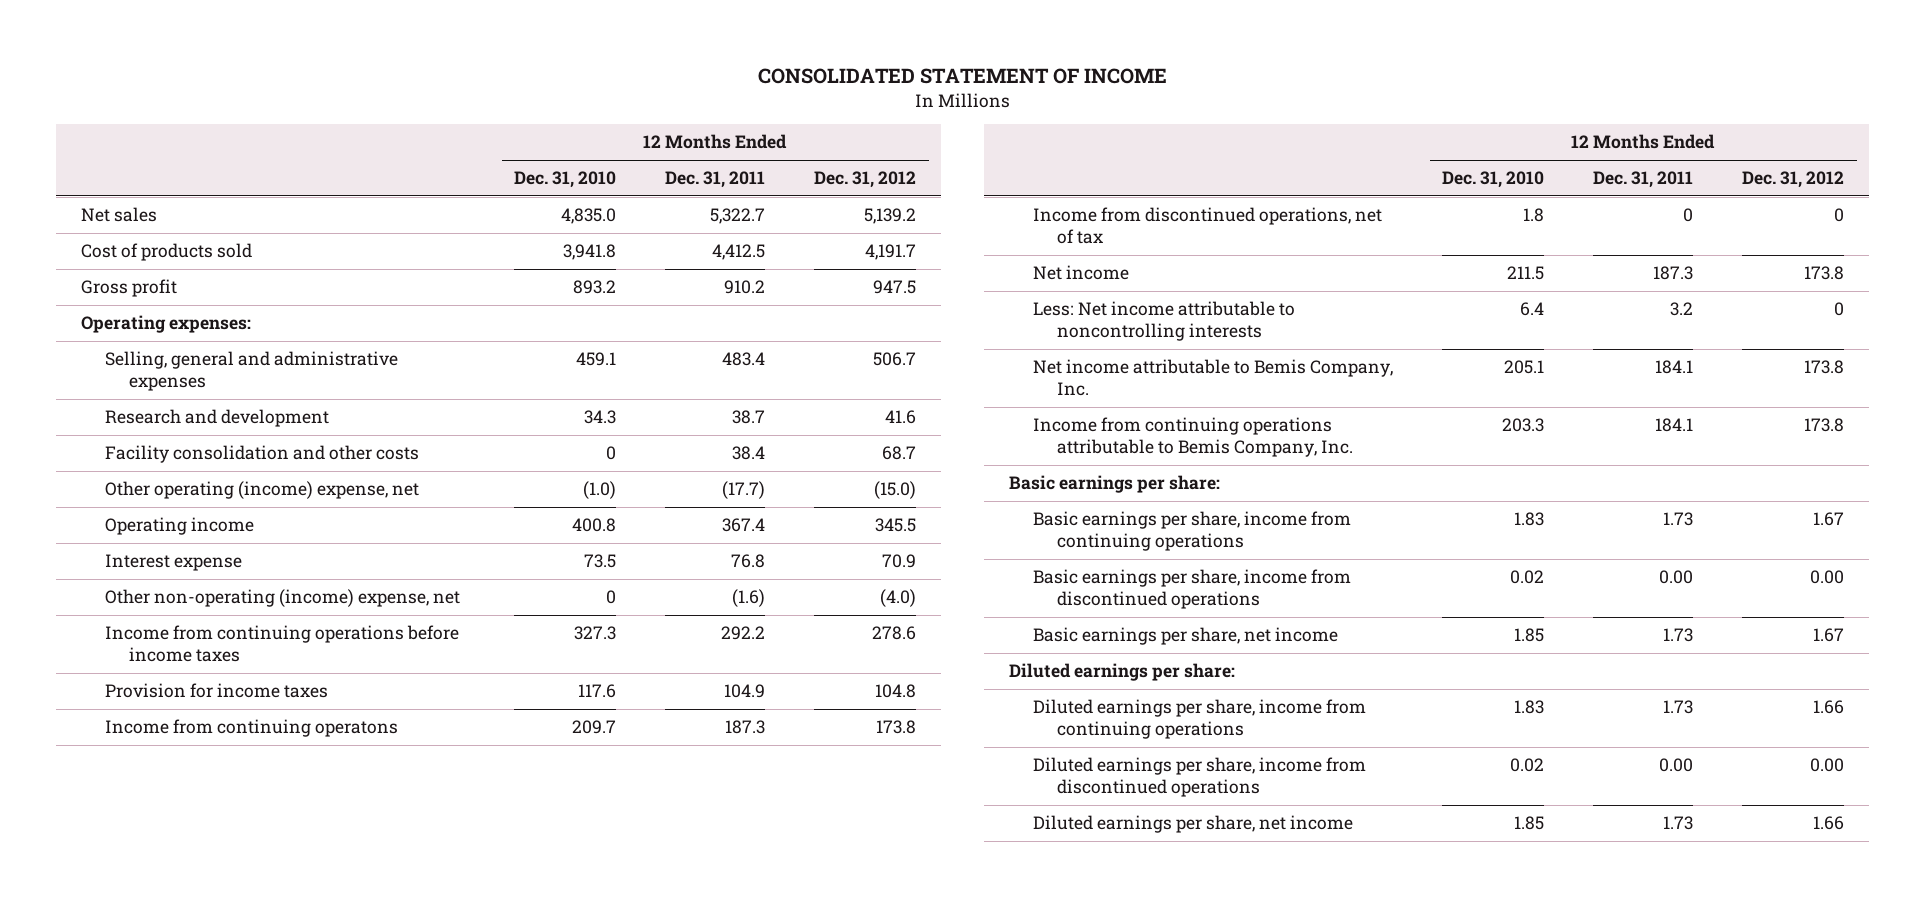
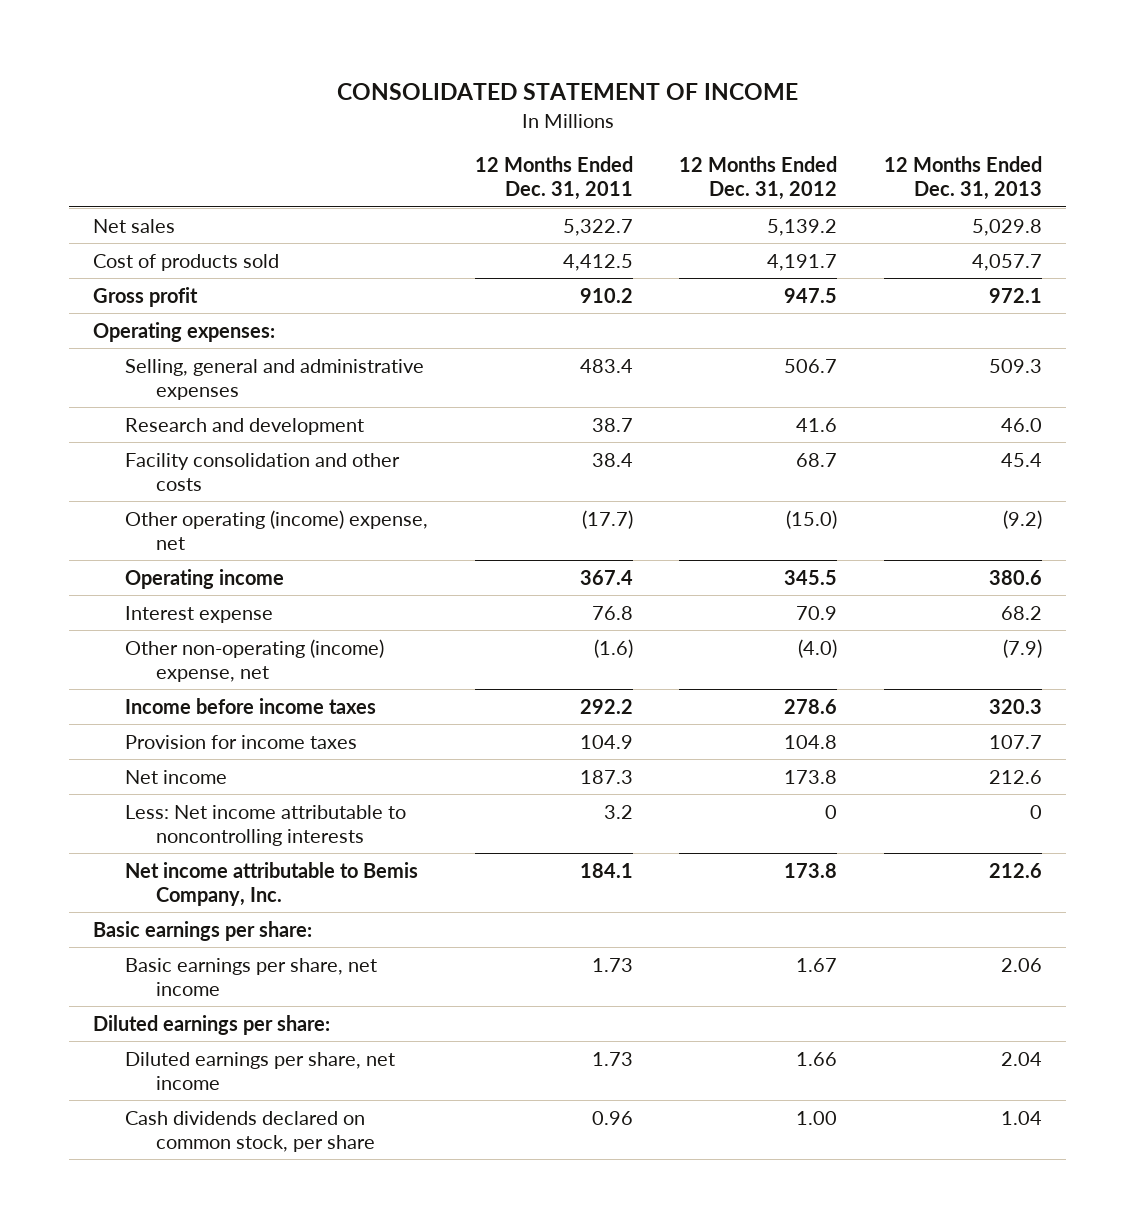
[514,171,617,189] Dec. 31, 2010 -> none
none -> [884,156,1043,201] 12 Months Ended Dec. 31, 2013
[104,625,459,663] Income from continuing operations before income taxes -> [124,697,376,714] Income before income taxes
[104,719,398,738] Income from continuing operatons -> none
[1032,207,1382,245] Income from discontinued operations, net of tax -> none
[1032,417,1353,458] Income from continuing operations attributable to Bemis Company, Inc. -> none
[1032,511,1351,552] Basic earnings per share, income from continuing operations -> none
[1032,569,1351,610] Basic earnings per share, income from discontinued operations -> none
[1032,699,1366,740] Diluted earnings per share, income from continuing operations -> none
[1032,757,1366,798] Diluted earnings per share, income from discontinued operations -> none
none -> [124,1110,376,1152] Cash dividends declared on common stock, per share

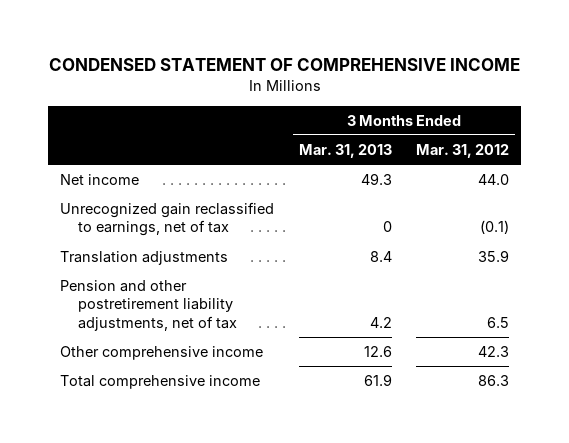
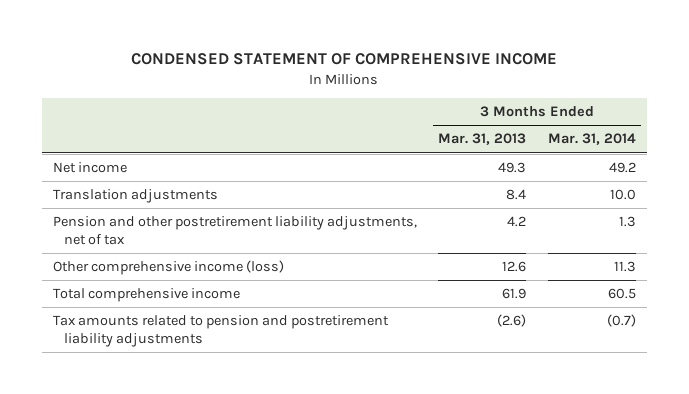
[415,143,509,158] Mar. 31, 2012 -> none
none -> [547,133,636,146] Mar. 31, 2014
[60,201,275,237] Unrecognized gain reclassified to earnings, net of tax -> none
[60,345,264,360] Other comprehensive income -> [52,260,284,276] Other comprehensive income (loss)
none -> [52,315,389,347] Tax amounts related to pension and postretirement liability adjustments

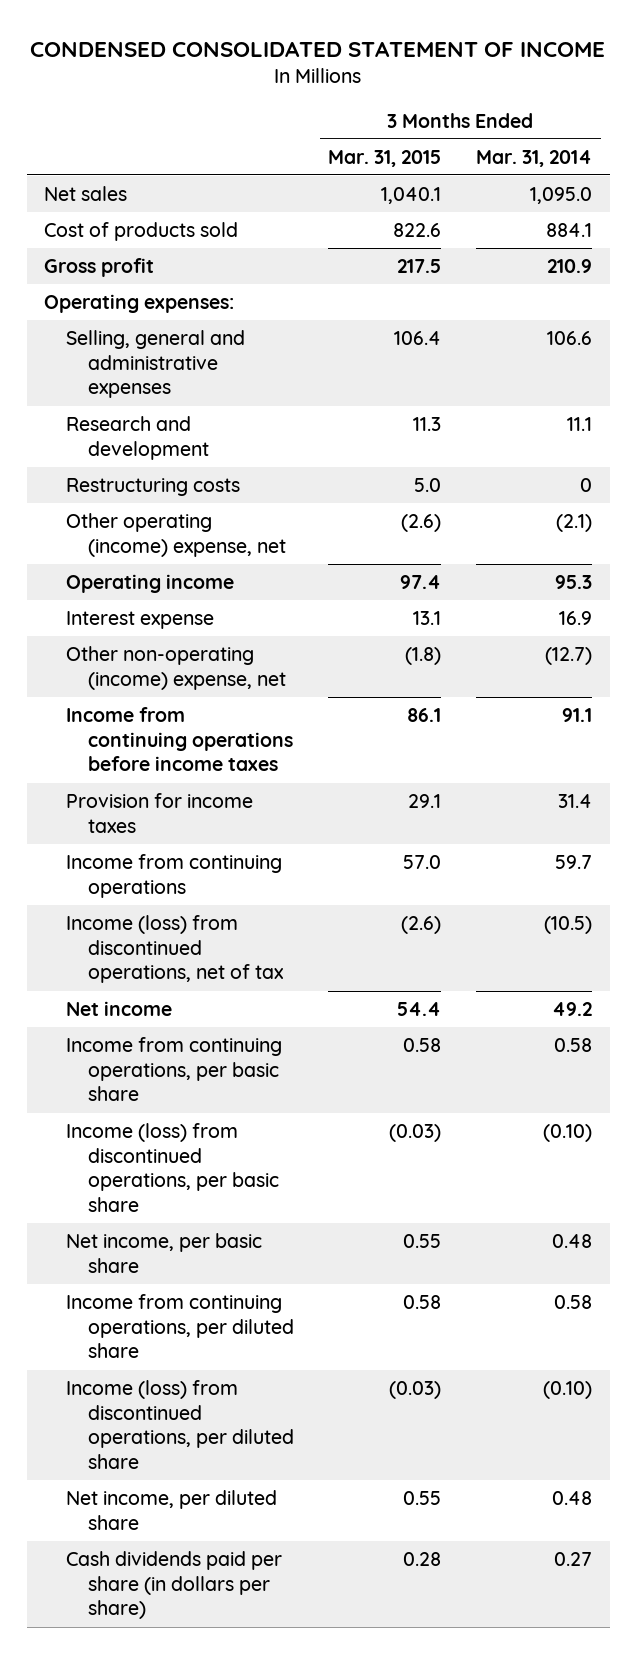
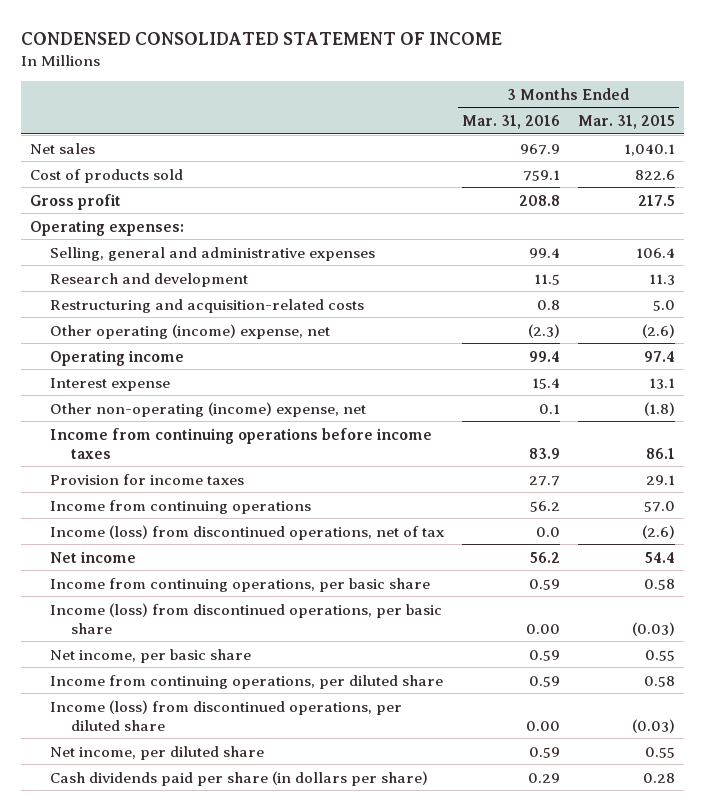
[476,149,593,167] Mar. 31, 2014 -> none
none -> [462,115,561,130] Mar. 31, 2016
[65,477,240,496] Restructuring costs -> [50,298,365,313] Restructuring and acquisition-related costs

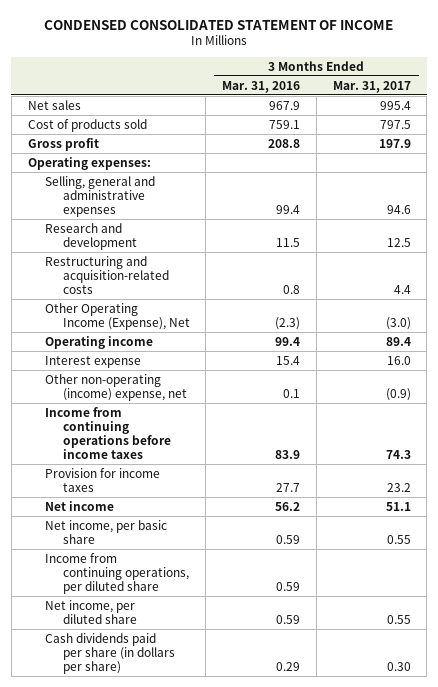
[577,115,675,130] Mar. 31, 2015 -> none
none -> [332,80,411,93] Mar. 31, 2017
[50,323,331,339] Other operating (income) expense, net -> [45,302,190,330] Other Operating Income (Expense), Net
[50,499,312,514] Income from continuing operations -> none
[50,524,445,540] Income (loss) from discontinued operations, net of tax -> none
[50,577,431,592] Income from continuing operations, per basic share -> none
[50,602,443,634] Income (loss) from discontinued operations, per basic share -> none
[50,699,403,731] Income (loss) from discontinued operations, per diluted share -> none

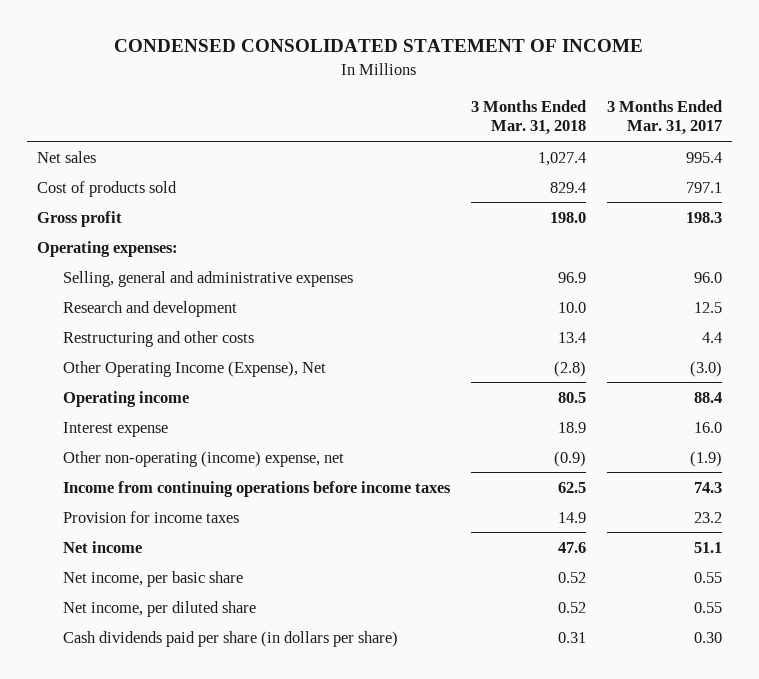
[222,80,301,93] Mar. 31, 2016 -> none
none -> [470,99,586,136] 3 Months Ended Mar. 31, 2018
[379,119,411,129] 797.5 -> [685,181,722,193] 797.1
[378,138,411,148] 197.9 -> [685,211,722,223] 198.3
[386,205,411,215] 94.6 -> [693,271,722,283] 96.0
[45,255,169,295] Restructuring and acquisition-related costs -> [63,330,255,347] Restructuring and other costs
[385,336,411,346] 89.4 -> [693,391,722,403] 88.4
[385,387,411,401] (0.9) -> [689,450,722,467] (1.9)
[45,552,189,595] Income from continuing operations, per diluted share -> none

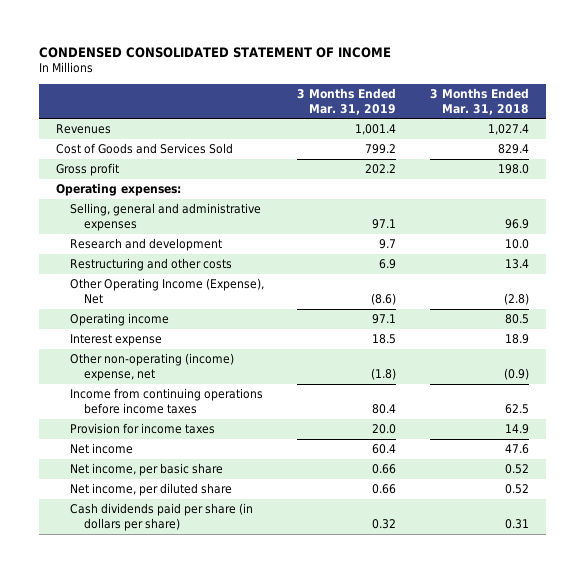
[606,99,722,136] 3 Months Ended Mar. 31, 2017 -> none
none -> [297,87,397,115] 3 Months Ended Mar. 31, 2019
[37,150,97,163] Net sales -> [55,124,111,135] Revenues
[37,180,178,197] Cost of products sold -> [55,143,233,155] Cost of Goods and Services Sold

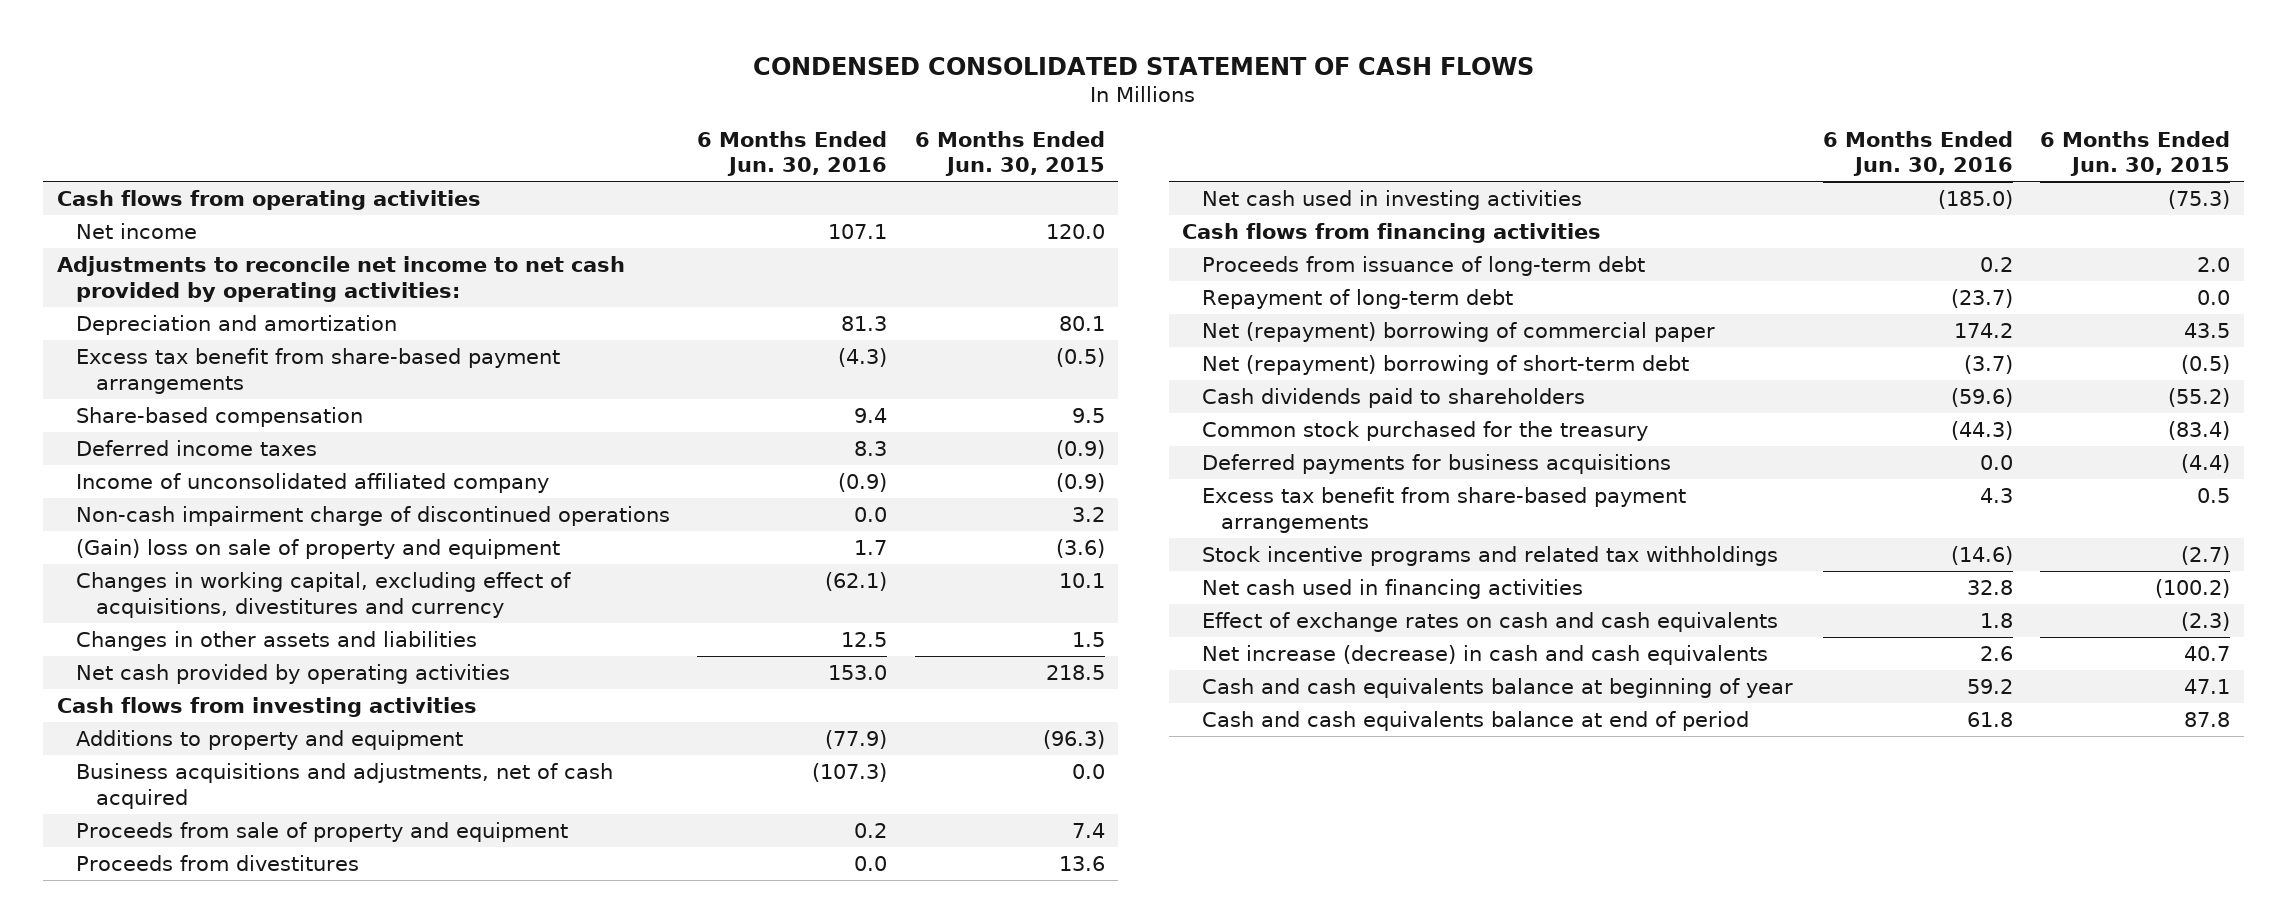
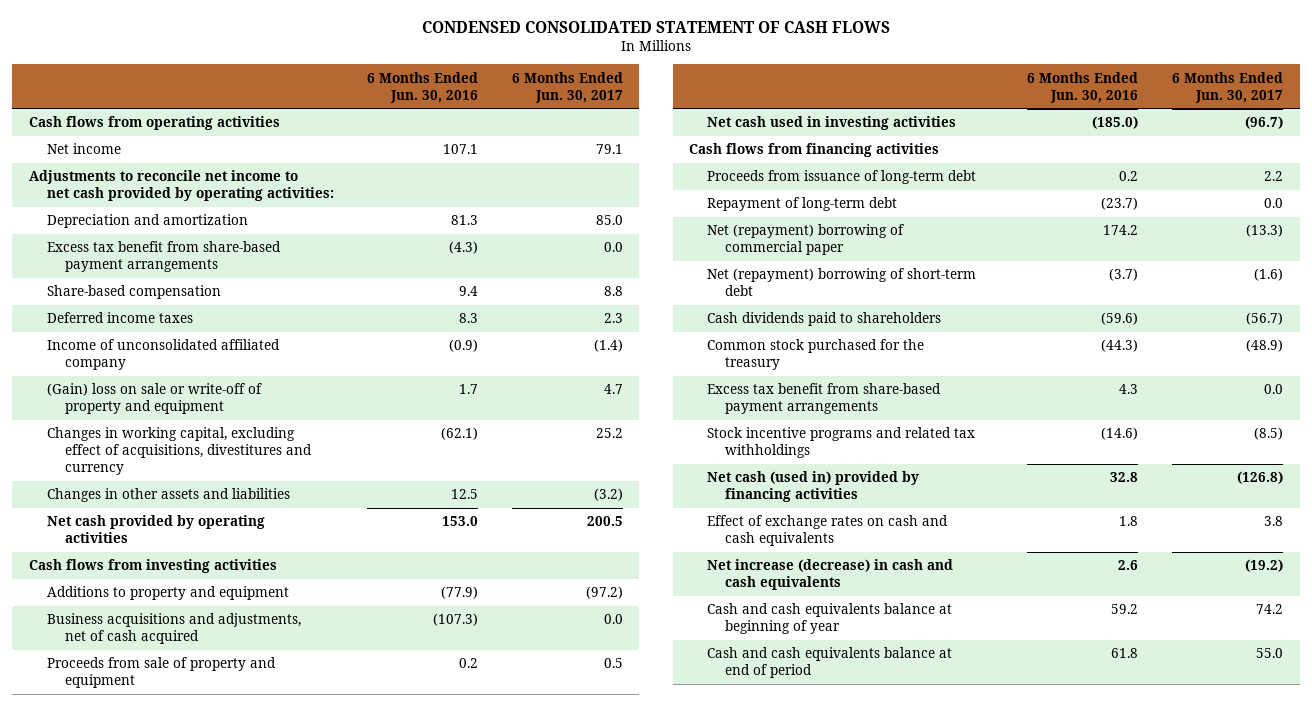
[914,130,1105,177] 6 Months Ended Jun. 30, 2015 -> none
none -> [511,71,623,103] 6 Months Ended Jun. 30, 2017
[76,506,671,527] Non-cash impairment charge of discontinued operations -> none
[76,539,561,560] (Gain) loss on sale of property and equipment -> [46,383,262,415] (Gain) loss on sale or write-off of property and equipment
[76,855,360,872] Proceeds from divestitures -> none
[1201,454,1671,475] Deferred payments for business acquisitions -> none
[1201,579,1583,600] Net cash used in financing activities -> [707,471,920,503] Net cash (used in) provided by financing activities

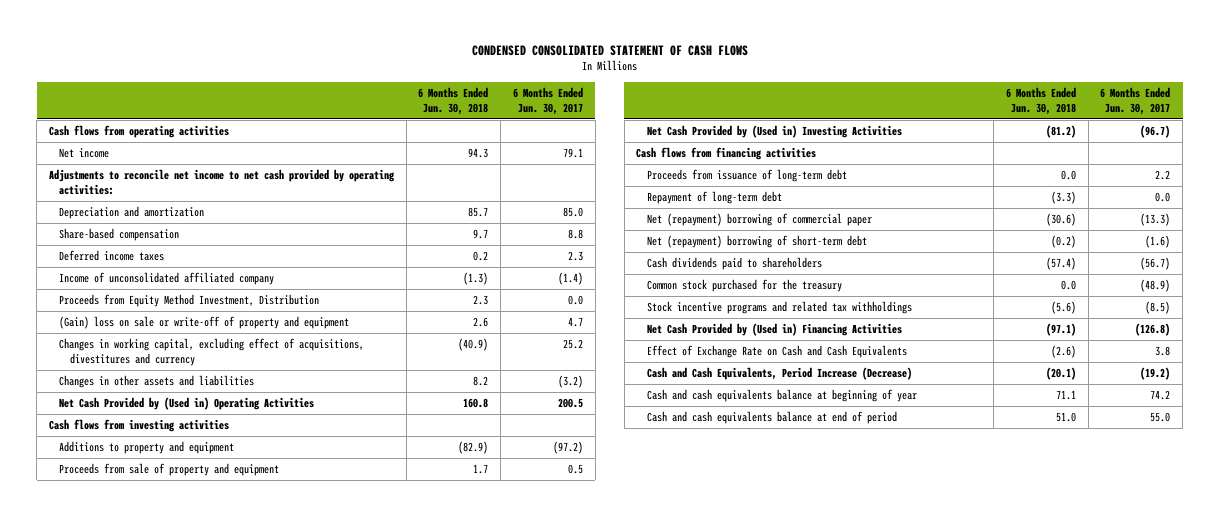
[367,71,479,103] 6 Months Ended Jun. 30, 2016 -> none
none -> [418,87,489,115] 6 Months Ended Jun. 30, 2018
[46,241,281,273] Excess tax benefit from share-based payment arrangements -> none
none -> [59,294,320,308] Proceeds from Equity Method Investment, Distribution
[46,515,265,544] Net cash provided by operating activities -> [59,397,315,411] Net Cash Provided by (Used in) Operating Activities
[46,613,301,645] Business acquisitions and adjustments, net of cash acquired -> none
[707,116,957,131] Net cash used in investing activities -> [646,125,902,139] Net Cash Provided by (Used in) Investing Activities
[707,383,942,415] Excess tax benefit from share-based payment arrangements -> none
[707,471,920,503] Net cash (used in) provided by financing activities -> [646,323,902,337] Net Cash Provided by (Used in) Financing Activities
[707,515,949,547] Effect of exchange rates on cash and cash equivalents -> [646,345,907,359] Effect of Exchange Rate on Cash and Cash Equivalents
[707,559,954,591] Net increase (decrease) in cash and cash equivalents -> [646,367,912,381] Cash and Cash Equivalents, Period Increase (Decrease)

